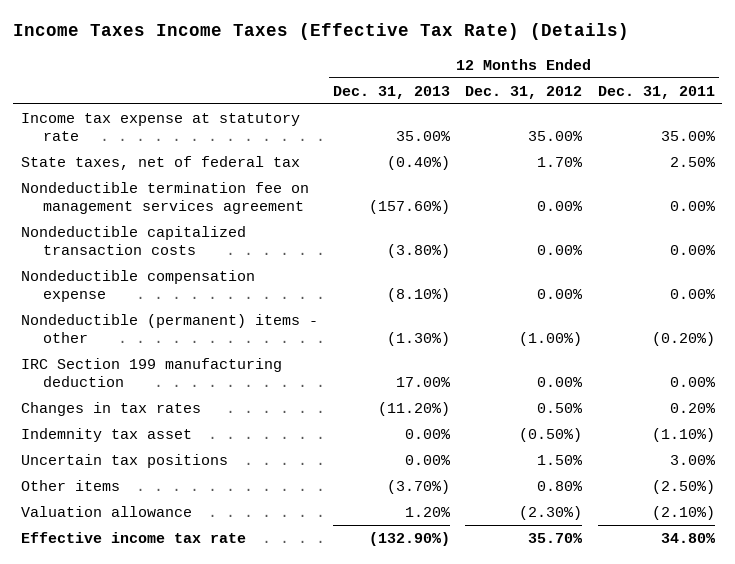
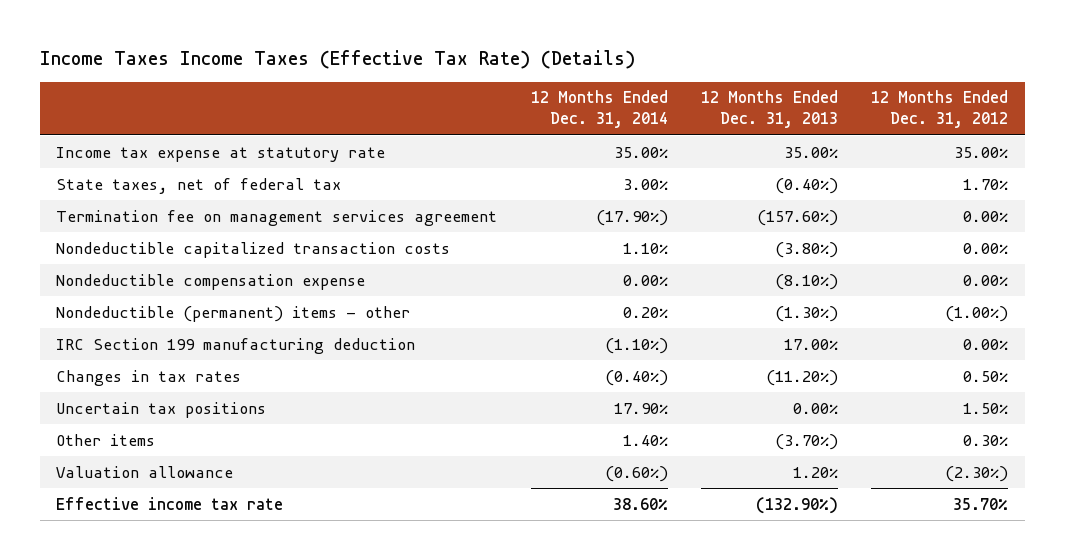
[597,85,715,99] Dec. 31, 2011 -> none
none -> [530,90,668,129] 12 Months Ended Dec. 31, 2014
[20,182,309,214] Nondeductible termination fee on management services agreement -> [56,209,498,226] Termination fee on management services agreement
[20,428,192,443] Indemnity tax asset -> none
[537,481,584,492] 0.80% -> [963,434,1009,446] 0.30%

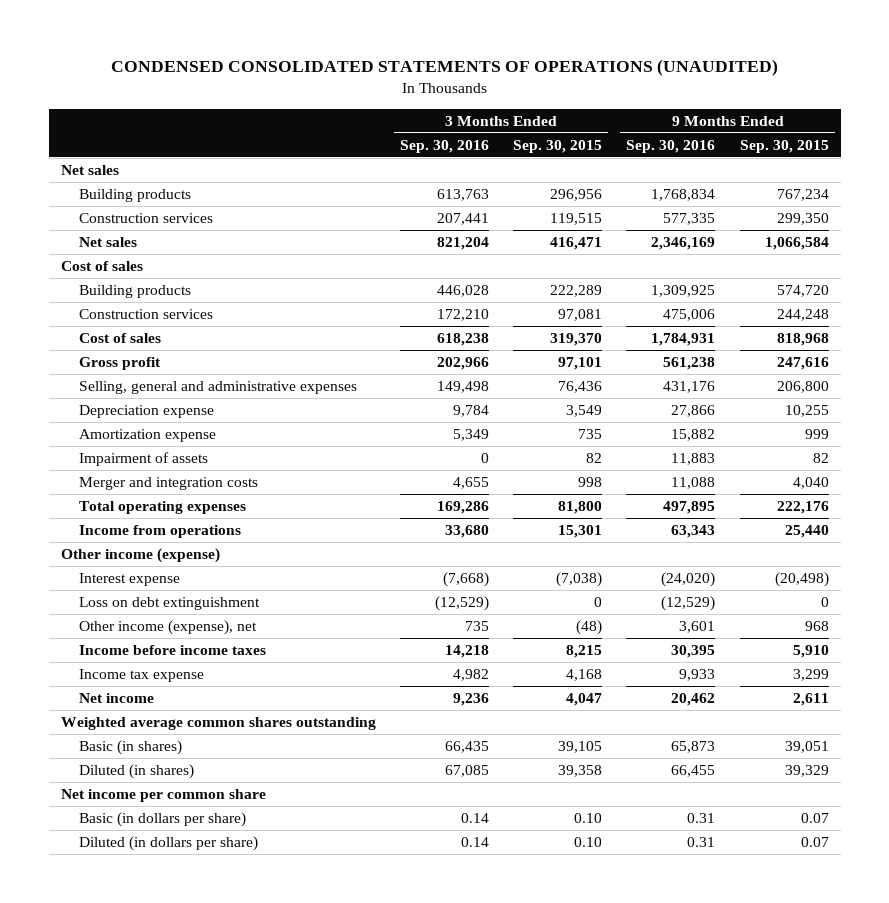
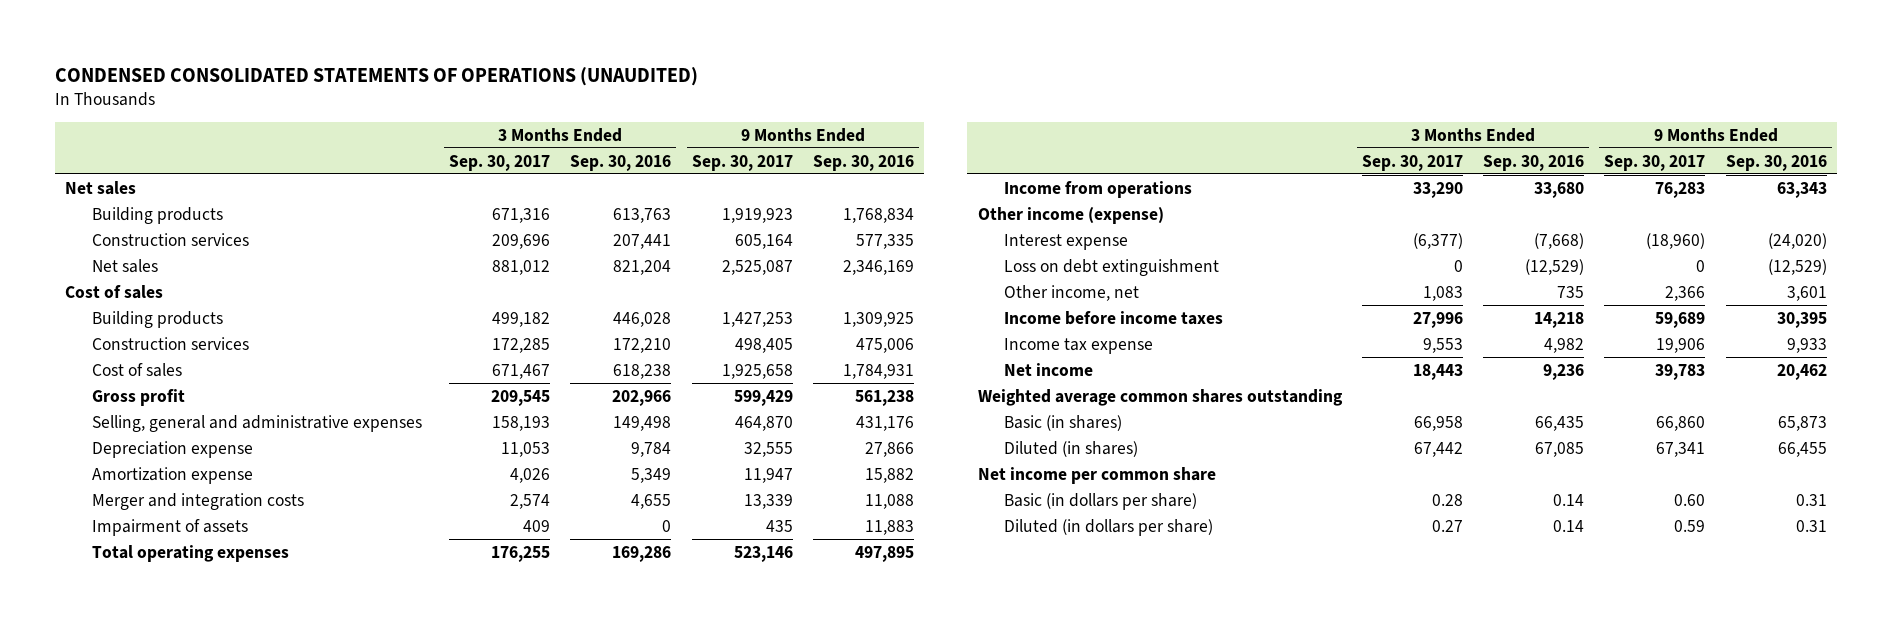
[513,139,603,153] Sep. 30, 2015 -> none
[739,139,829,153] Sep. 30, 2015 -> none
none -> [449,154,551,171] Sep. 30, 2017
none -> [691,154,793,171] Sep. 30, 2017
[78,452,208,467] Impairment of assets -> [91,518,248,536] Impairment of assets
[78,620,257,636] Other income (expense), net -> [1004,284,1140,301] Other income, net

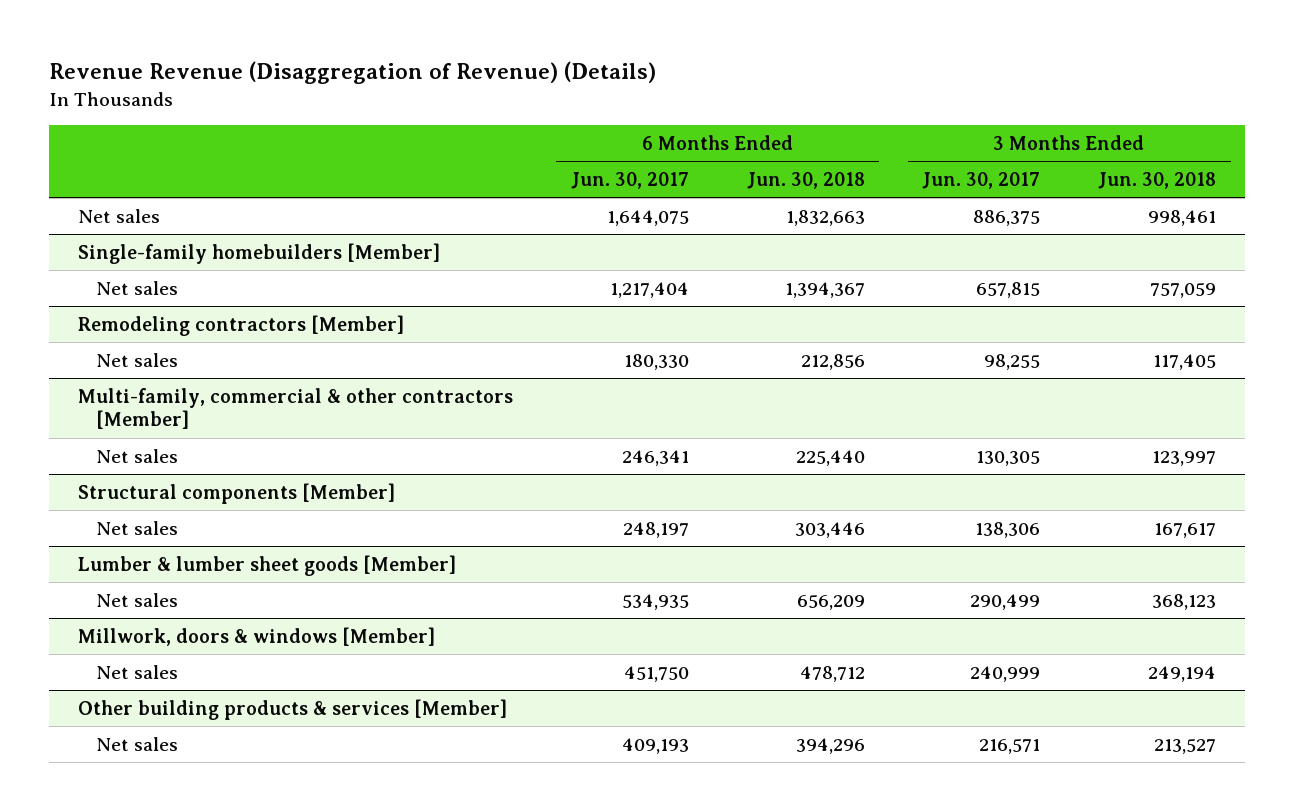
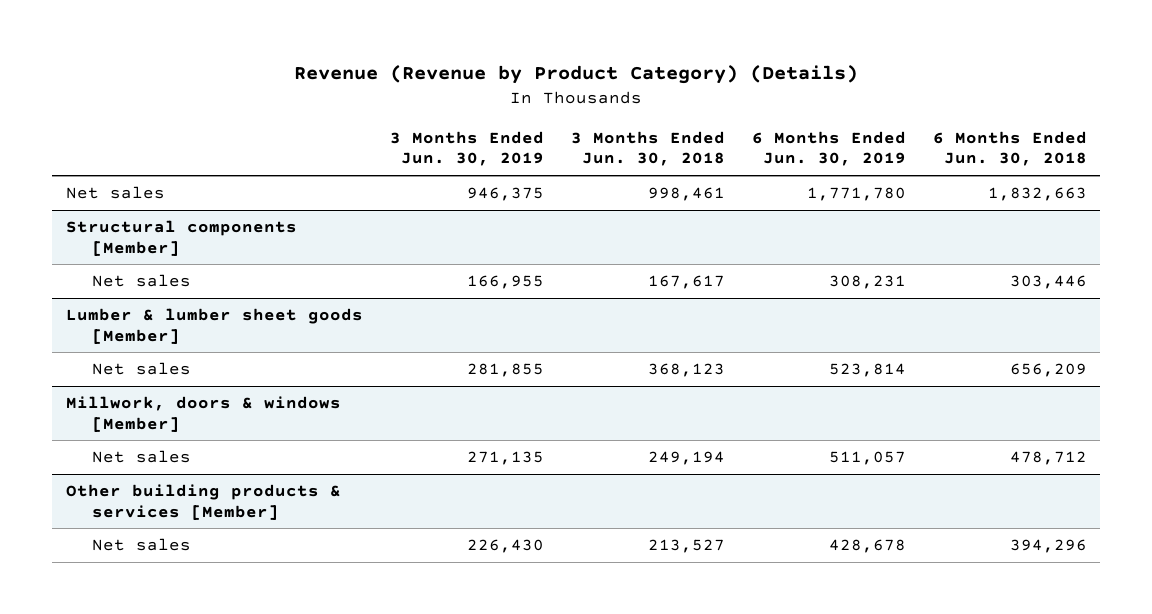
[49,61,657,85] Revenue Revenue (Disaggregation of Revenue) (Details) -> [294,65,859,85] Revenue (Revenue by Product Category) (Details)
[570,171,689,189] Jun. 30, 2017 -> none
[922,171,1041,189] Jun. 30, 2017 -> none
none -> [389,130,544,167] 3 Months Ended Jun. 30, 2019
none -> [751,130,906,167] 6 Months Ended Jun. 30, 2019
[77,242,440,264] Single-family homebuilders [Member] -> none
[95,280,178,295] Net sales -> none
[77,314,404,336] Remodeling contractors [Member] -> none
[95,352,178,367] Net sales -> none
[77,387,513,430] Multi-family, commercial & other contractors [Member] -> none
[95,448,178,463] Net sales -> none

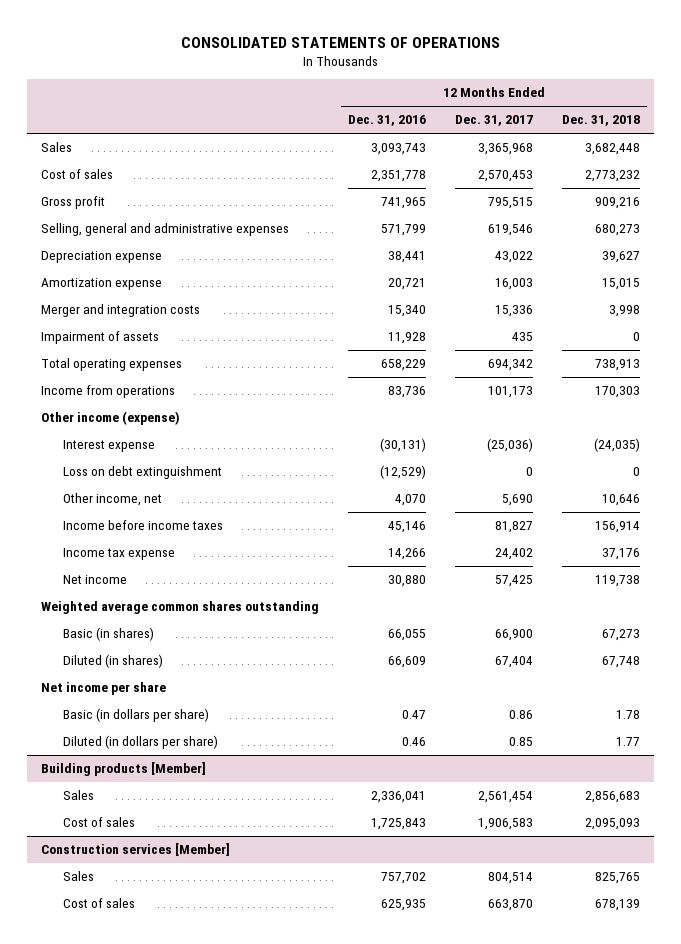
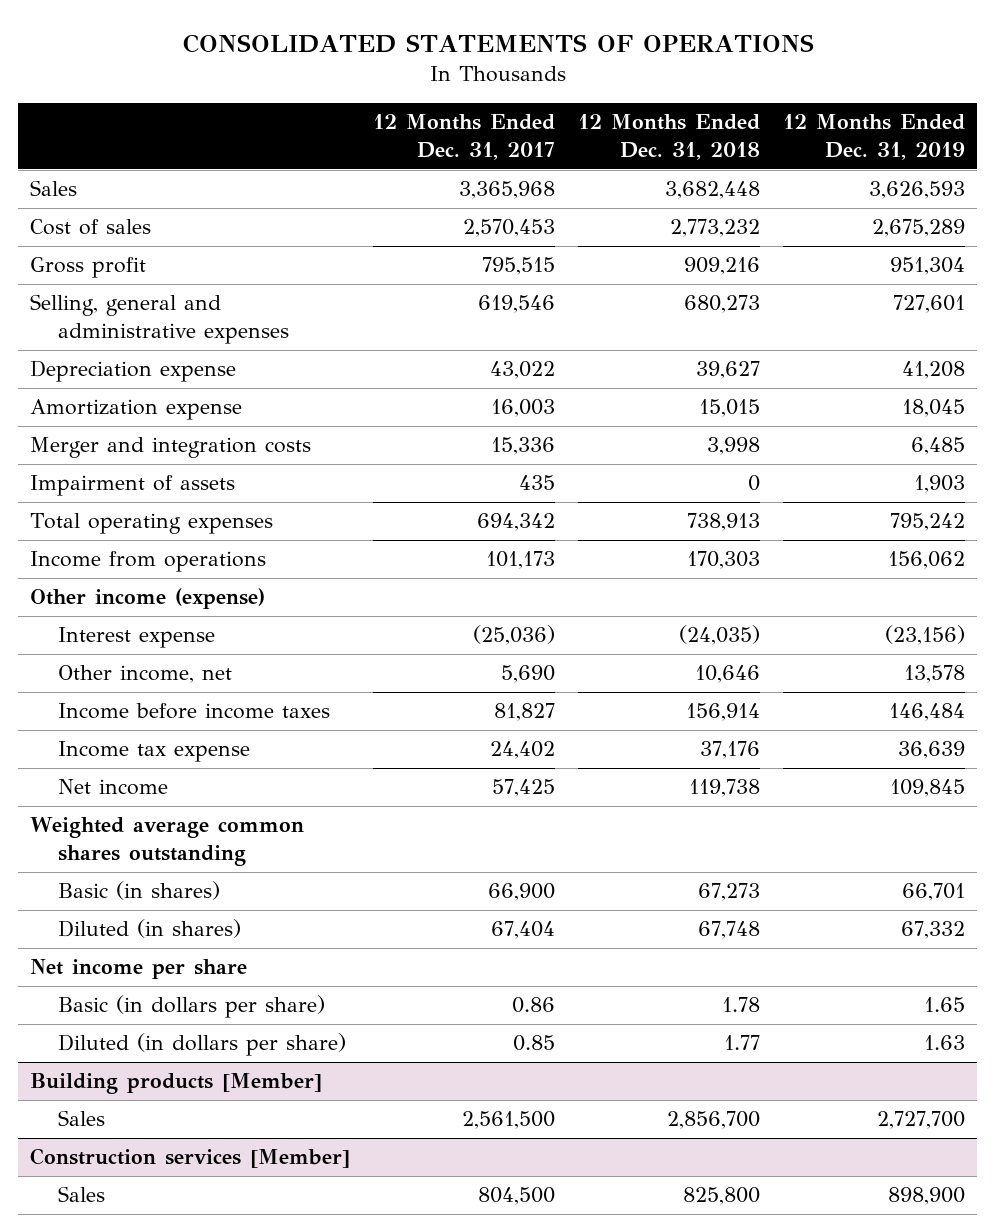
[348,115,427,127] Dec. 31, 2016 -> none
none -> [783,114,966,161] 12 Months Ended Dec. 31, 2019
[62,466,222,480] Loss on debt extinguishment -> none
[62,817,135,828] Cost of sales -> none
[478,791,534,804] 2,561,454 -> [462,1111,556,1130] 2,561,500
[584,791,640,804] 2,856,683 -> [667,1111,761,1130] 2,856,700
[62,898,135,909] Cost of sales -> none
[488,872,534,885] 804,514 -> [478,1187,556,1206] 804,500
[594,872,640,885] 825,765 -> [683,1187,761,1206] 825,800

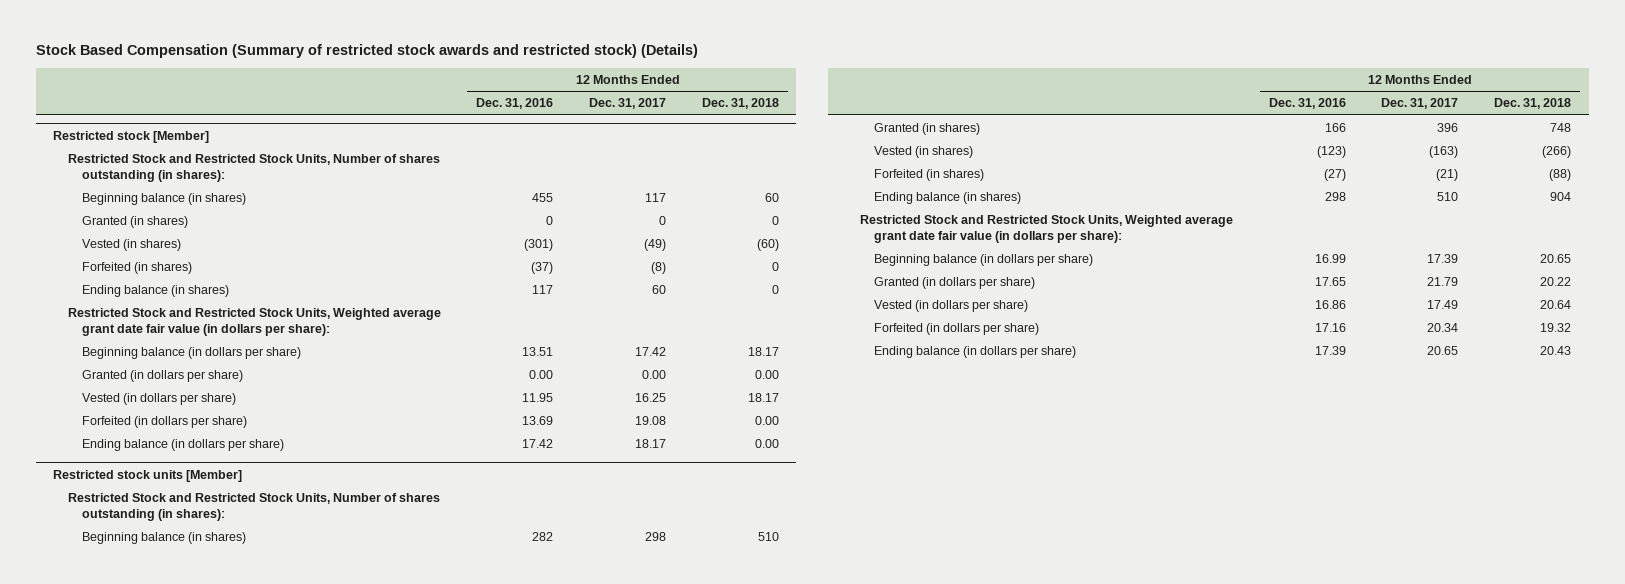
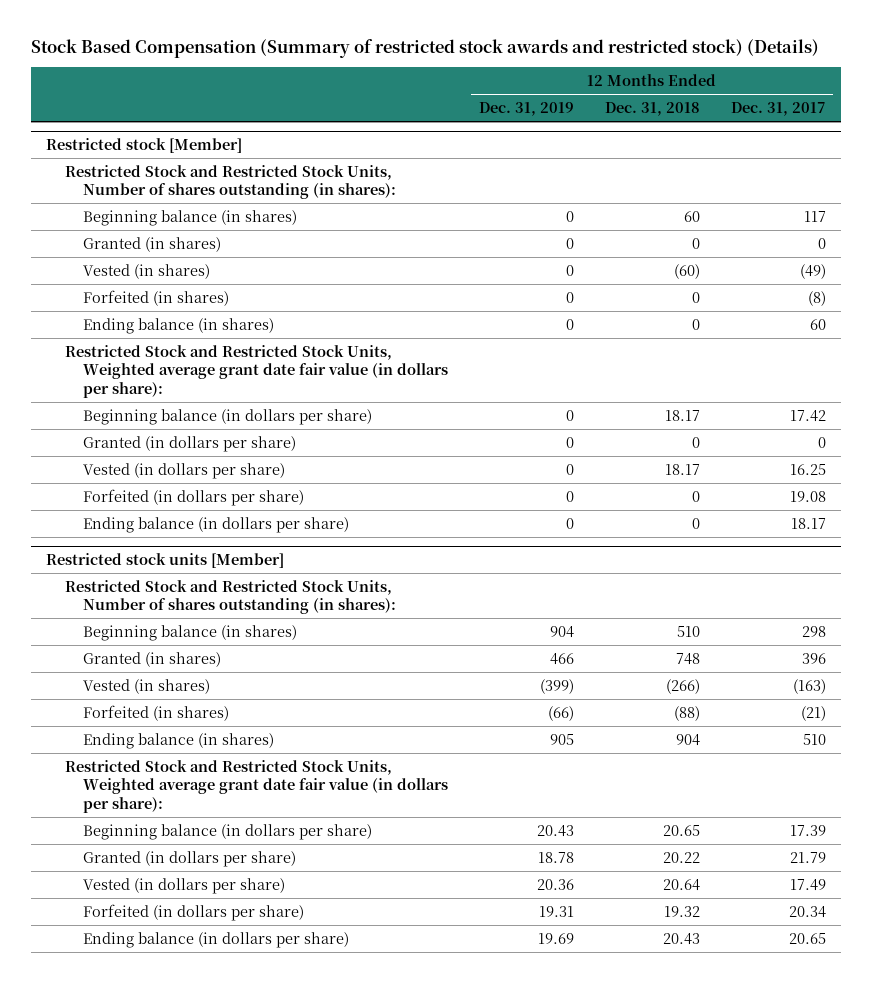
[476,98,554,110] Dec. 31, 2016 -> none
none -> [479,101,575,116] Dec. 31, 2019
[642,370,667,380] 0.00 -> [817,436,826,448] 0
[754,370,779,380] 0.00 -> [691,436,700,448] 0
[754,416,779,426] 0.00 -> [691,490,700,502] 0
[754,439,779,449] 0.00 -> [691,517,700,529] 0

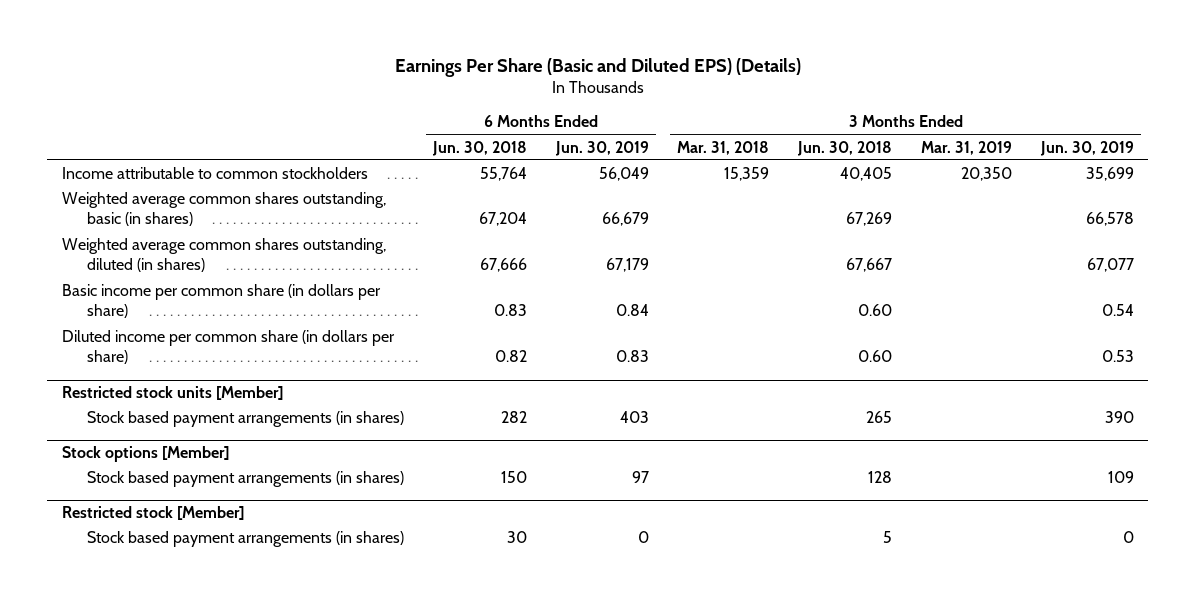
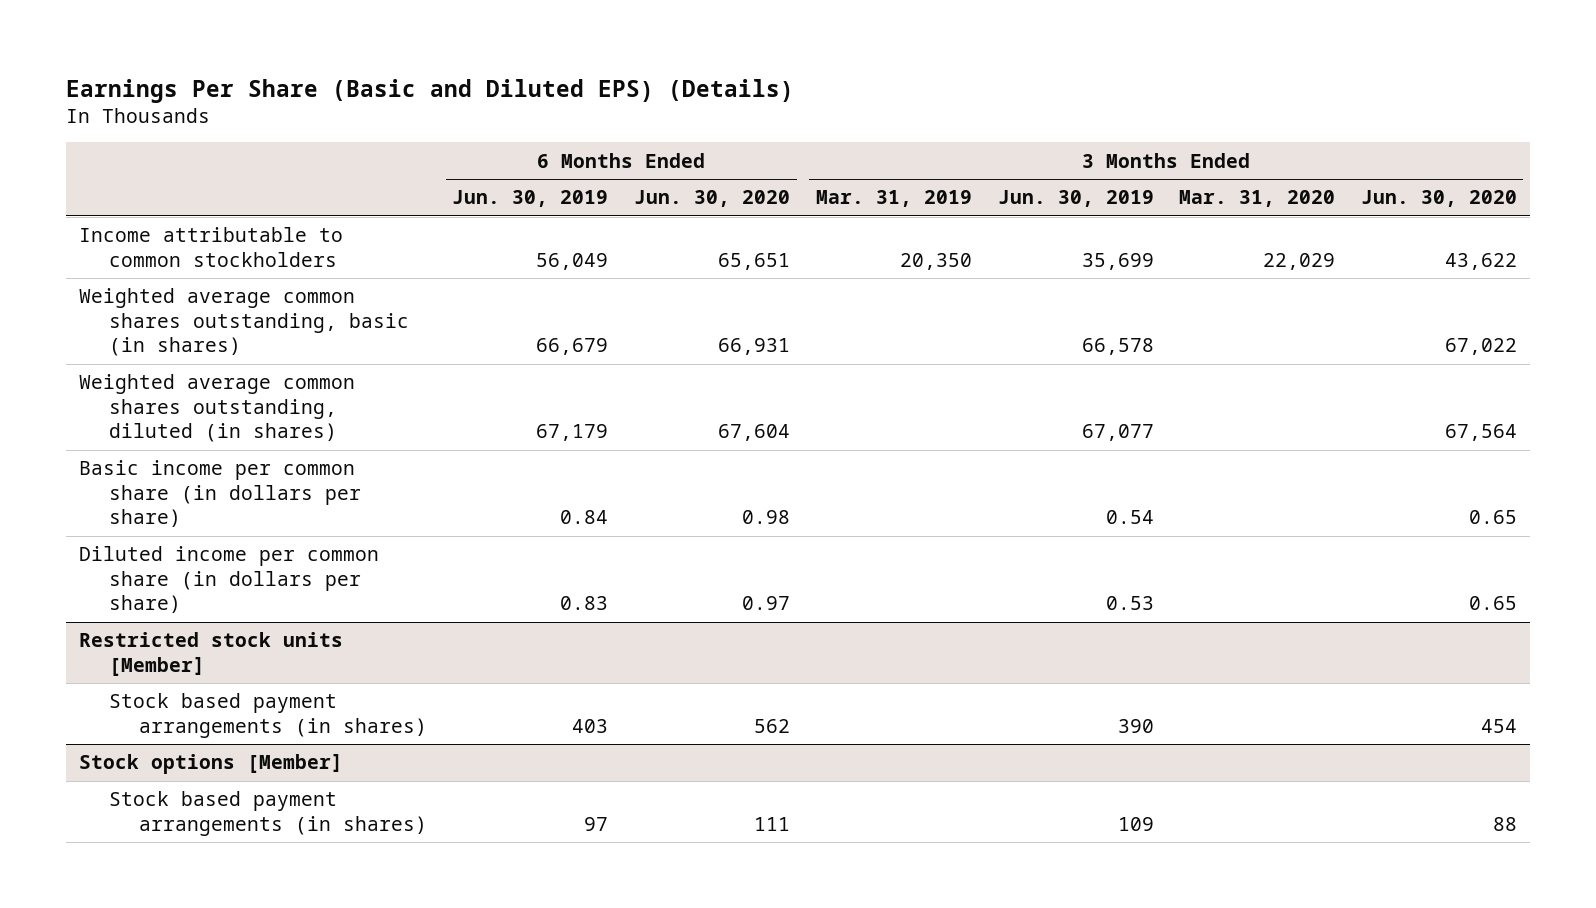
[431,140,527,156] Jun. 30, 2018 -> none
[677,140,770,155] Mar. 31, 2018 -> none
[797,140,893,156] Jun. 30, 2018 -> none
none -> [634,190,791,208] Jun. 30, 2020
none -> [1179,190,1336,208] Mar. 31, 2020
none -> [1360,190,1517,208] Jun. 30, 2020
[61,506,244,521] Restricted stock [Member] -> none
[86,531,404,548] Stock based payment arrangements (in shares) -> none

